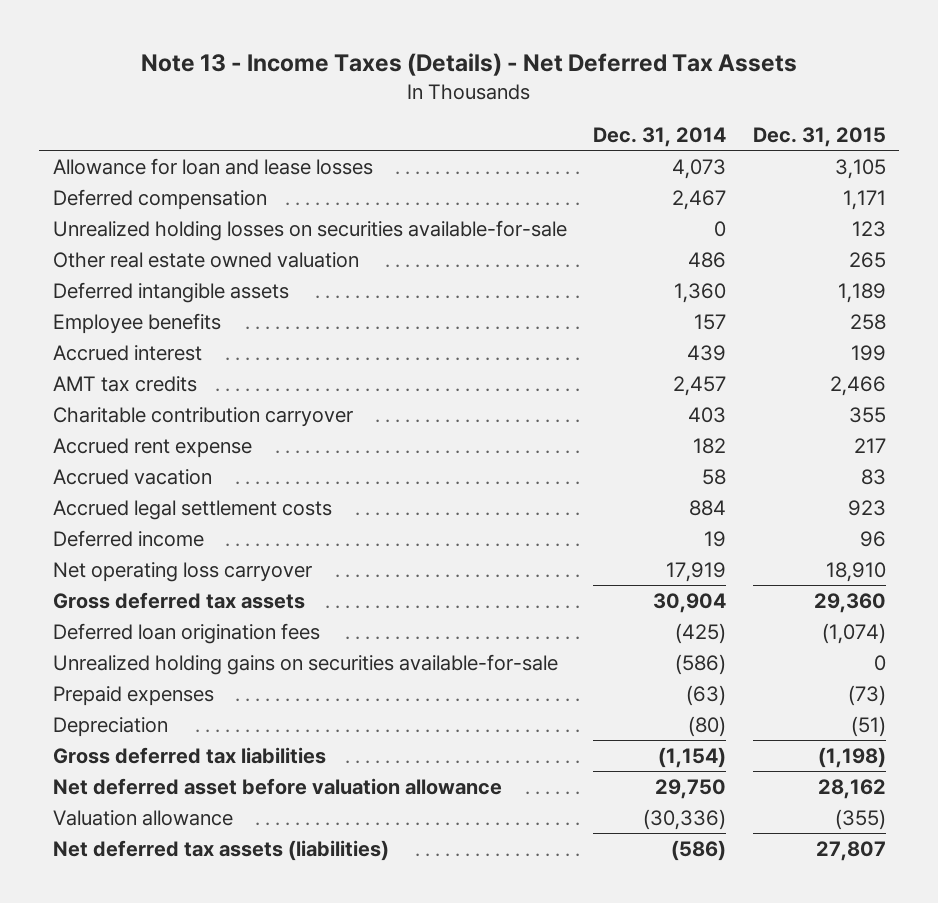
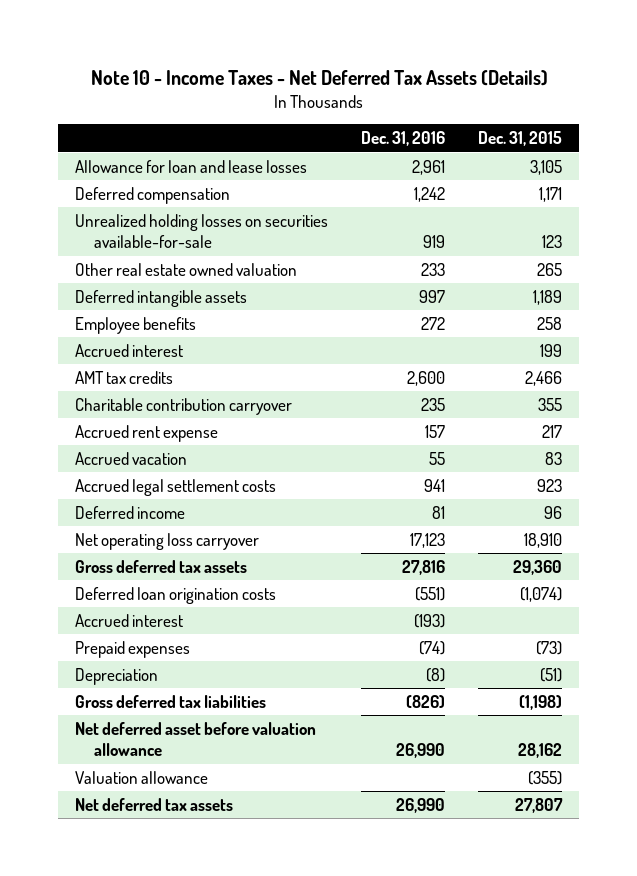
[141,53,798,77] Note 13 - Income Taxes (Details) - Net Deferred Tax Assets -> [90,69,548,86] Note 10 - Income Taxes - Net Deferred Tax Assets (Details)
[593,127,727,148] Dec. 31, 2014 -> none
none -> [361,131,446,147] Dec. 31, 2016
[52,653,558,675] Unrealized holding gains on securities available-for-sale -> none
[52,622,320,644] Deferred loan origination fees -> [74,586,276,604] Deferred loan origination costs
none -> [74,613,183,627] Accrued interest
[52,839,389,861] Net deferred tax assets (liabilities) -> [74,797,233,811] Net deferred tax assets

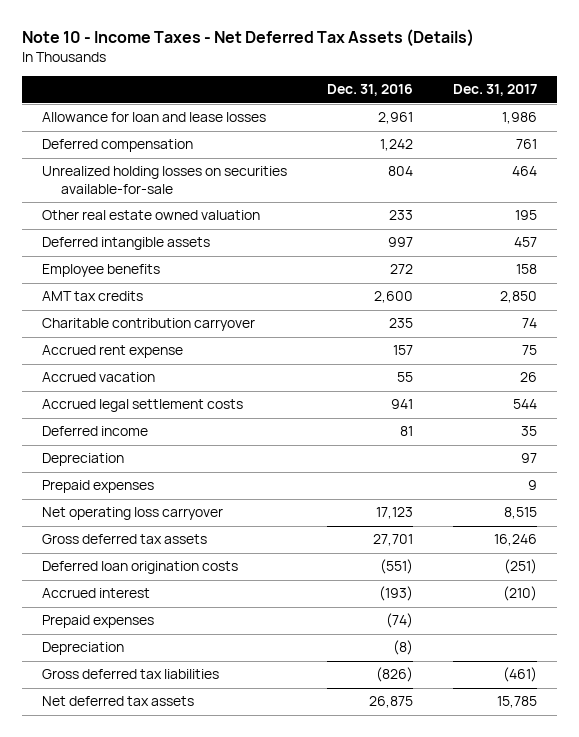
[478,131,563,147] Dec. 31, 2015 -> none
none -> [453,84,538,97] Dec. 31, 2017
[423,235,446,249] 919 -> [388,166,414,177] 804
[74,343,183,357] Accrued interest -> none
none -> [42,453,125,467] Depreciation
none -> [42,480,155,494] Prepaid expenses
[402,559,446,575] 27,816 -> [373,534,414,547] 27,701
[74,721,316,757] Net deferred asset before valuation allowance -> none
[74,770,208,784] Valuation allowance -> none
[396,797,446,813] 26,990 -> [369,696,414,709] 26,875

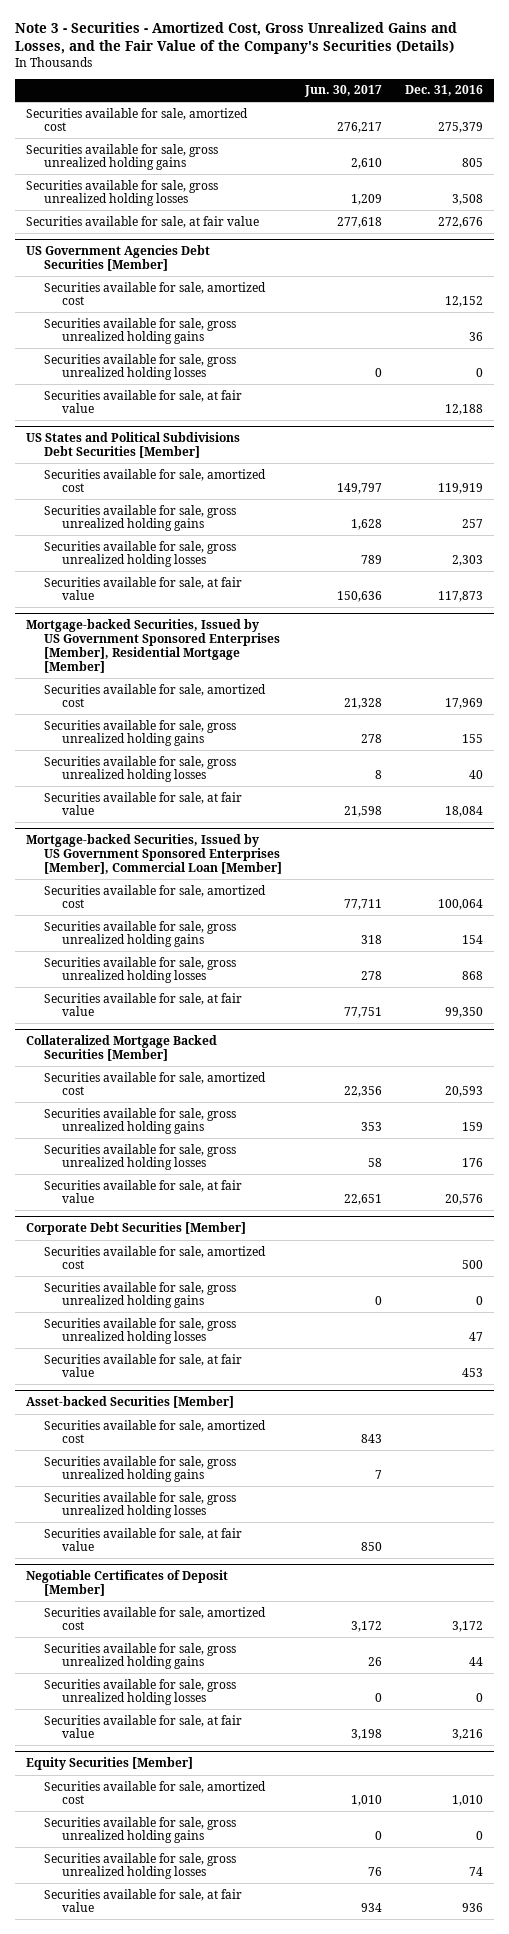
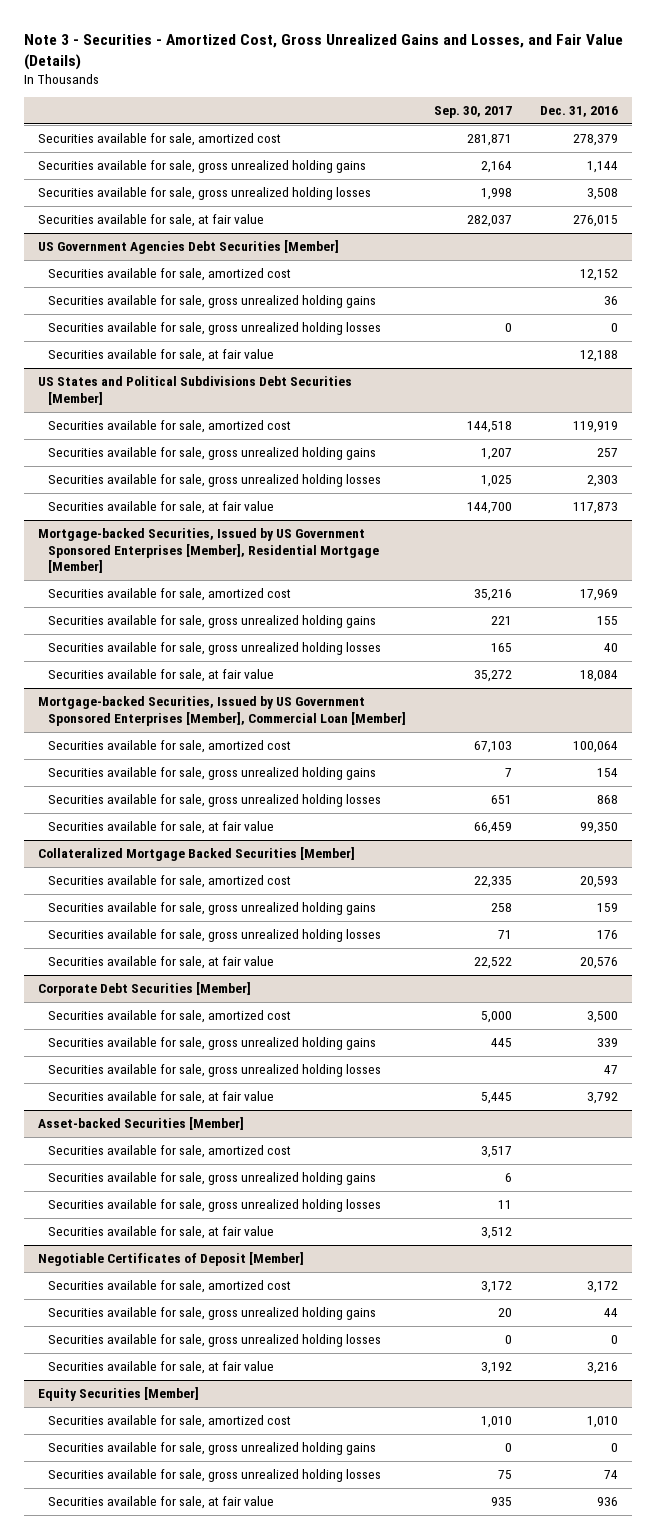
[14,21,457,55] Note 3 - Securities - Amortized Cost, Gross Unrealized Gains and Losses, and the Fair Value of the Company's Securities (Details) -> [24,34,624,70] Note 3 - Securities - Amortized Cost, Gross Unrealized Gains and Losses, and Fair Value (Details)
[303,85,382,98] Jun. 30, 2017 -> none
none -> [433,106,512,119] Sep. 30, 2017
[437,122,483,134] 275,379 -> [572,134,618,147] 278,379
[461,158,483,168] 805 -> [586,161,618,174] 1,144
[437,216,483,228] 272,676 -> [572,215,618,228] 276,015
[461,1260,483,1270] 500 -> [586,1011,618,1024] 3,500
[475,1296,483,1306] 0 -> [596,1038,618,1048] 339
[461,1368,483,1378] 453 -> [586,1092,618,1105] 3,792

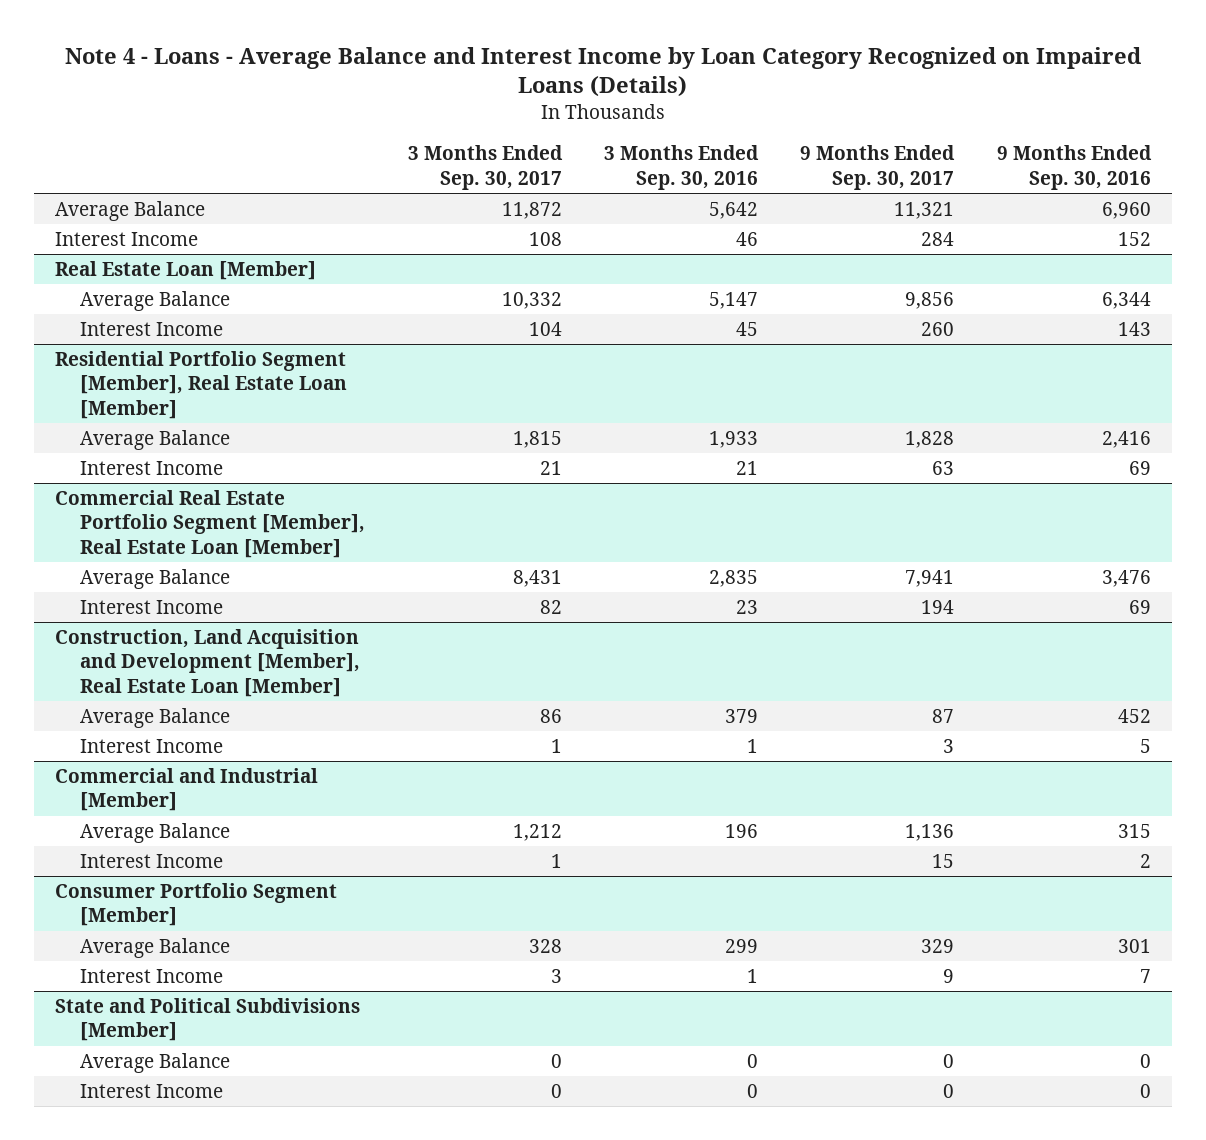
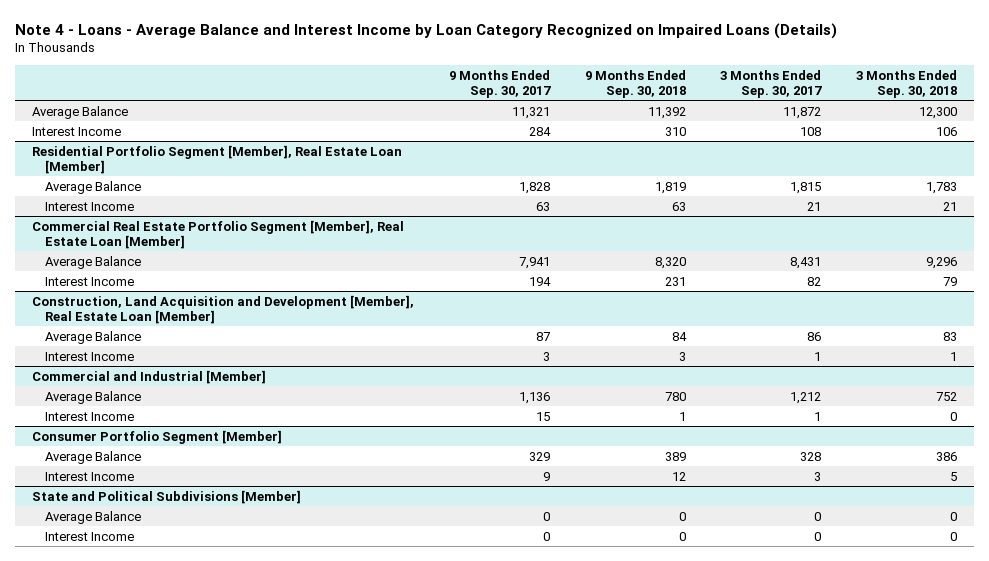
[604,145,760,190] 3 Months Ended Sep. 30, 2016 -> none
[996,145,1152,190] 9 Months Ended Sep. 30, 2016 -> none
none -> [584,69,686,99] 9 Months Ended Sep. 30, 2018
none -> [856,69,958,99] 3 Months Ended Sep. 30, 2018
[55,260,317,280] Real Estate Loan [Member] -> none
[80,290,231,311] Average Balance -> none
[80,321,224,336] Interest Income -> none

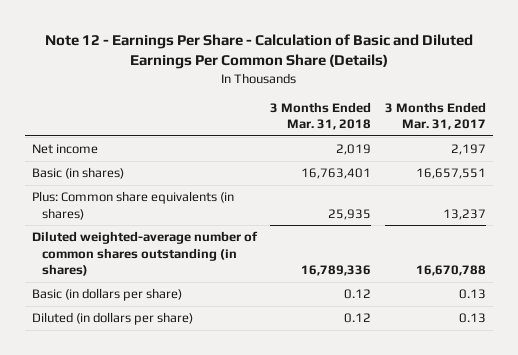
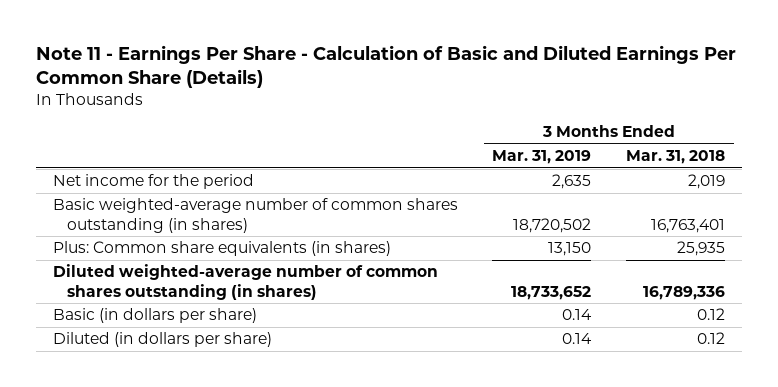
[44,33,473,70] Note 12 - Earnings Per Share - Calculation of Basic and Diluted Earnings Per Common Share (Details) -> [35,44,736,88] Note 11 - Earnings Per Share - Calculation of Basic and Diluted Earnings Per Common Share (Details)
[385,101,487,131] 3 Months Ended Mar. 31, 2017 -> none
none -> [492,150,592,165] Mar. 31, 2019
[31,144,98,155] Net income -> [52,174,254,190] Net income for the period
[31,167,124,180] Basic (in shares) -> [52,198,458,233] Basic weighted-average number of common shares outstanding (in shares)

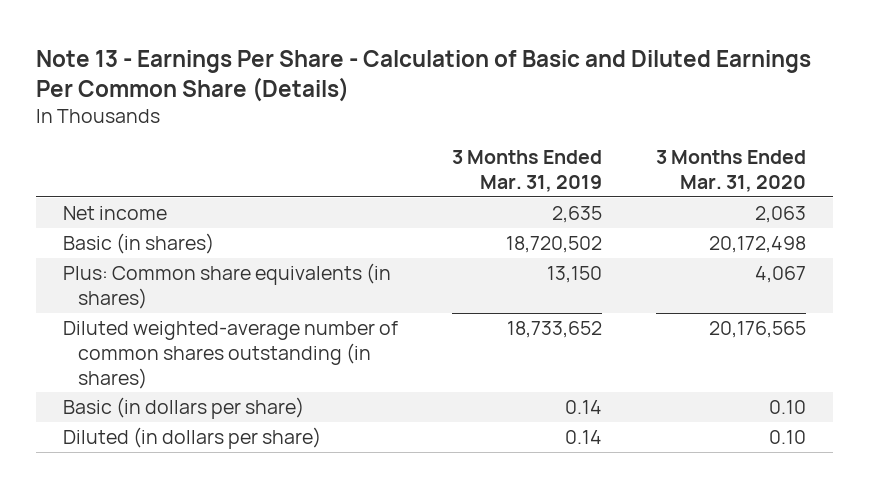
[35,44,736,88] Note 11 - Earnings Per Share - Calculation of Basic and Diluted Earnings Per Common Share (Details) -> [36,49,812,102] Note 13 - Earnings Per Share - Calculation of Basic and Diluted Earnings Per Common Share (Details)
[626,150,726,165] Mar. 31, 2018 -> none
none -> [655,150,806,193] 3 Months Ended Mar. 31, 2020
[52,174,254,190] Net income for the period -> [63,205,168,220] Net income
[52,198,458,233] Basic weighted-average number of common shares outstanding (in shares) -> [63,232,215,254] Basic (in shares)

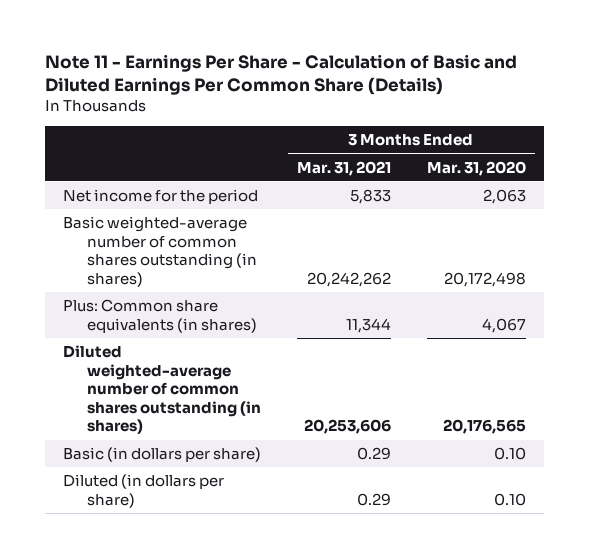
[36,49,812,102] Note 13 - Earnings Per Share - Calculation of Basic and Diluted Earnings Per Common Share (Details) -> [45,54,518,96] Note 11 - Earnings Per Share - Calculation of Basic and Diluted Earnings Per Common Share (Details)
[452,150,603,193] 3 Months Ended Mar. 31, 2019 -> none
none -> [296,160,391,176] Mar. 31, 2021
[63,205,168,220] Net income -> [63,189,259,205] Net income for the period
[63,232,215,254] Basic (in shares) -> [63,216,257,287] Basic weighted-average number of common shares outstanding (in shares)

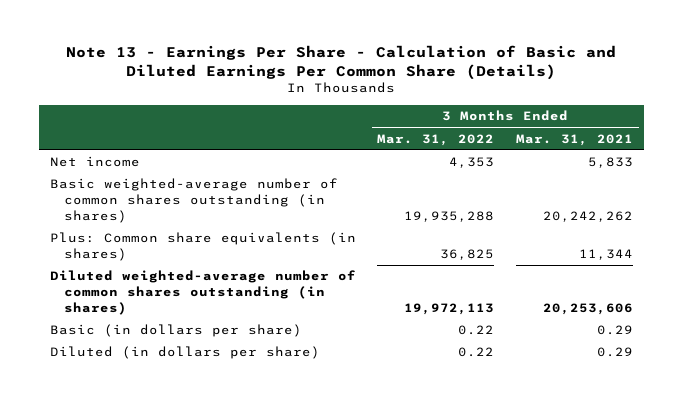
[45,54,518,96] Note 11 - Earnings Per Share - Calculation of Basic and Diluted Earnings Per Common Share (Details) -> [66,45,617,81] Note 13 - Earnings Per Share - Calculation of Basic and Diluted Earnings Per Common Share (Details)
[426,160,526,176] Mar. 31, 2020 -> none
none -> [377,133,495,146] Mar. 31, 2022
[63,189,259,205] Net income for the period -> [49,156,140,168] Net income

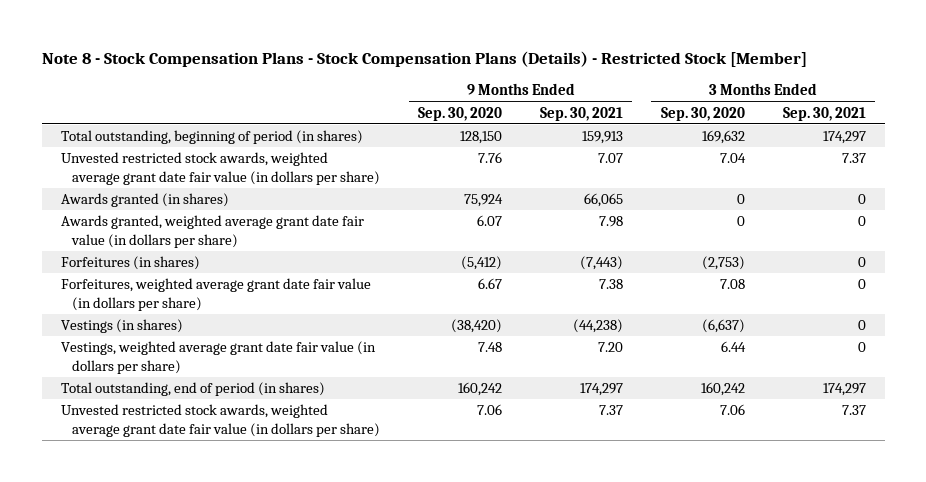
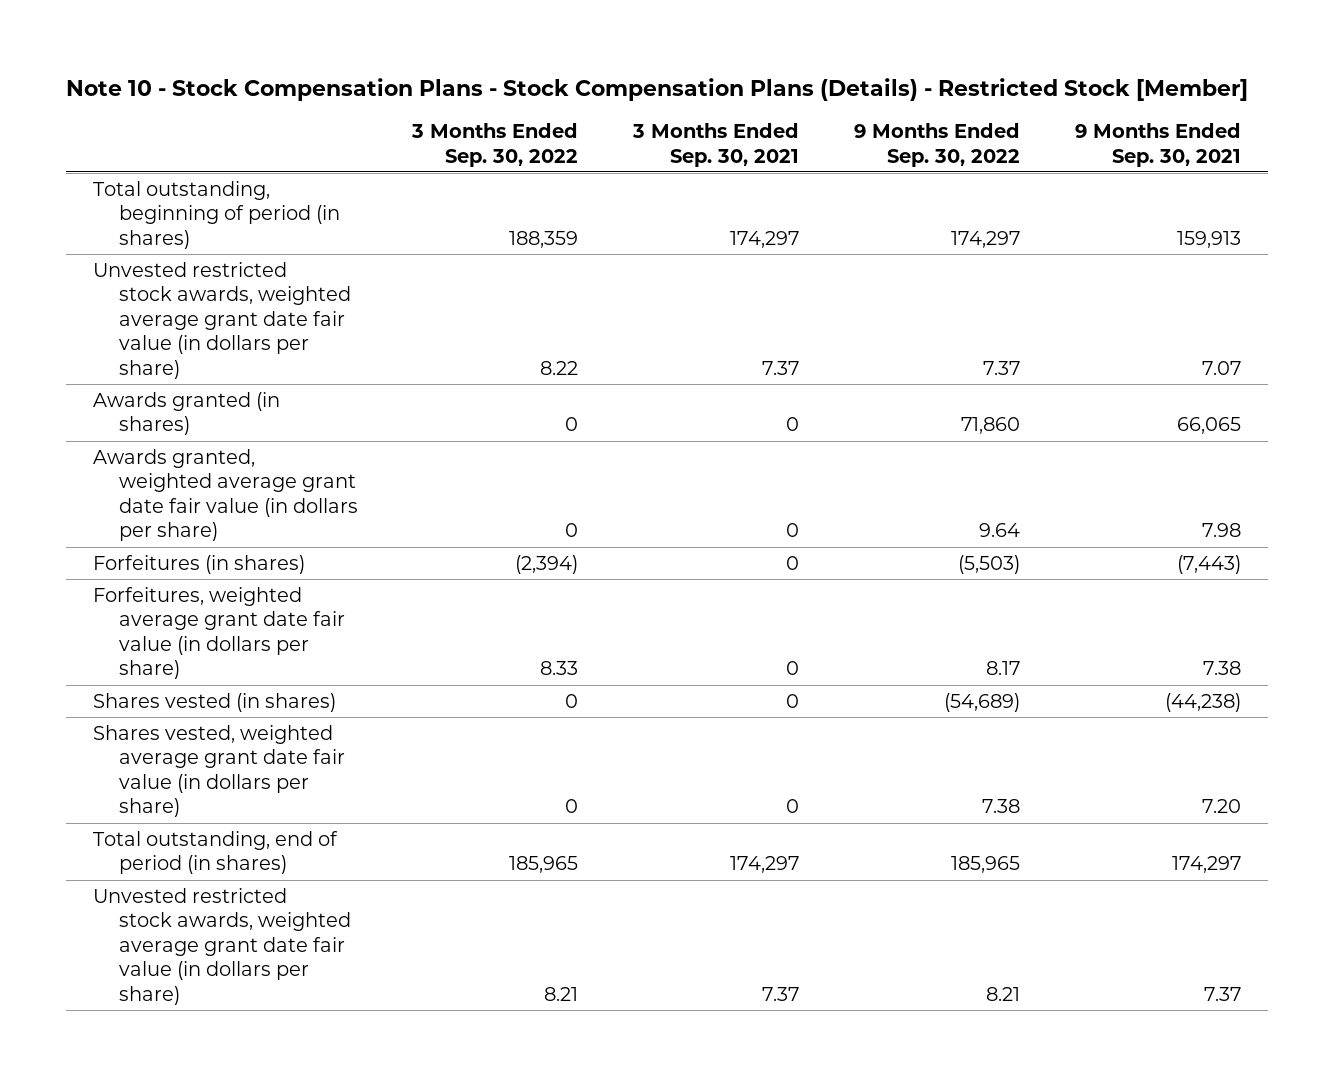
[41,51,807,68] Note 8 - Stock Compensation Plans - Stock Compensation Plans (Details) - Restricted Stock [Member] -> [66,78,1249,102] Note 10 - Stock Compensation Plans - Stock Compensation Plans (Details) - Restricted Stock [Member]
[418,106,503,121] Sep. 30, 2020 -> none
[660,106,745,121] Sep. 30, 2020 -> none
none -> [411,123,579,167] 3 Months Ended Sep. 30, 2022
none -> [854,123,1021,167] 9 Months Ended Sep. 30, 2022
[60,319,183,334] Vestings (in shares) -> [93,692,337,712] Shares vested (in shares)
[60,341,376,374] Vestings, weighted average grant date fair value (in dollars per share) -> [93,724,345,818] Shares vested, weighted average grant date fair value (in dollars per share)

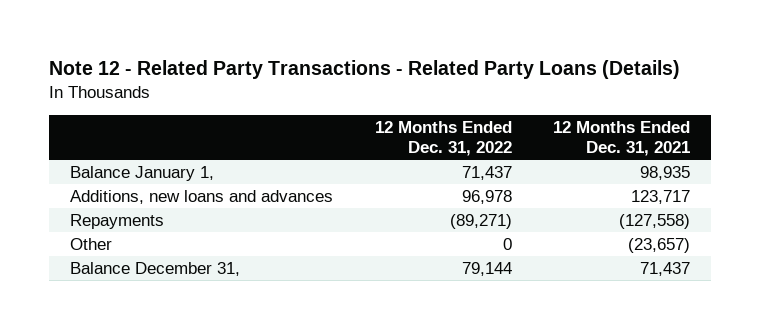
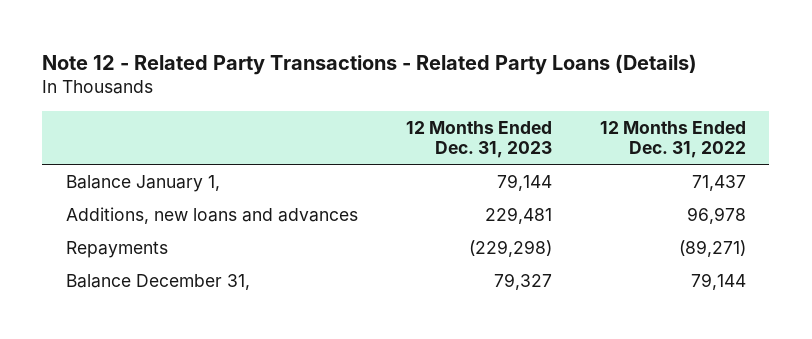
[553,120,691,156] 12 Months Ended Dec. 31, 2021 -> none
none -> [405,120,552,159] 12 Months Ended Dec. 31, 2023
[69,237,112,250] Other -> none

